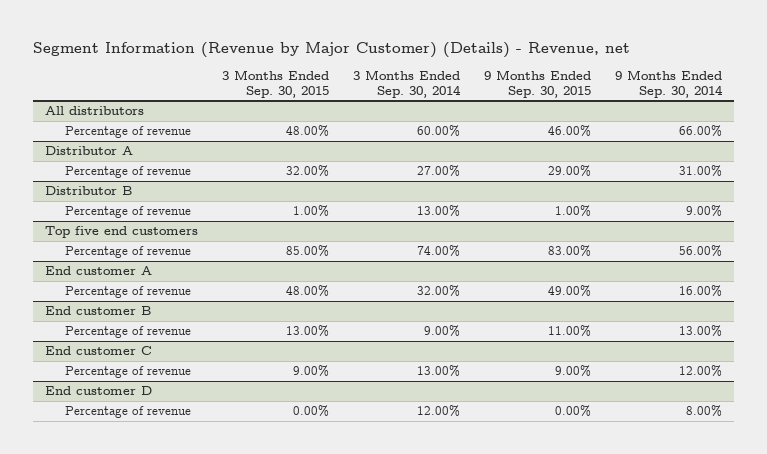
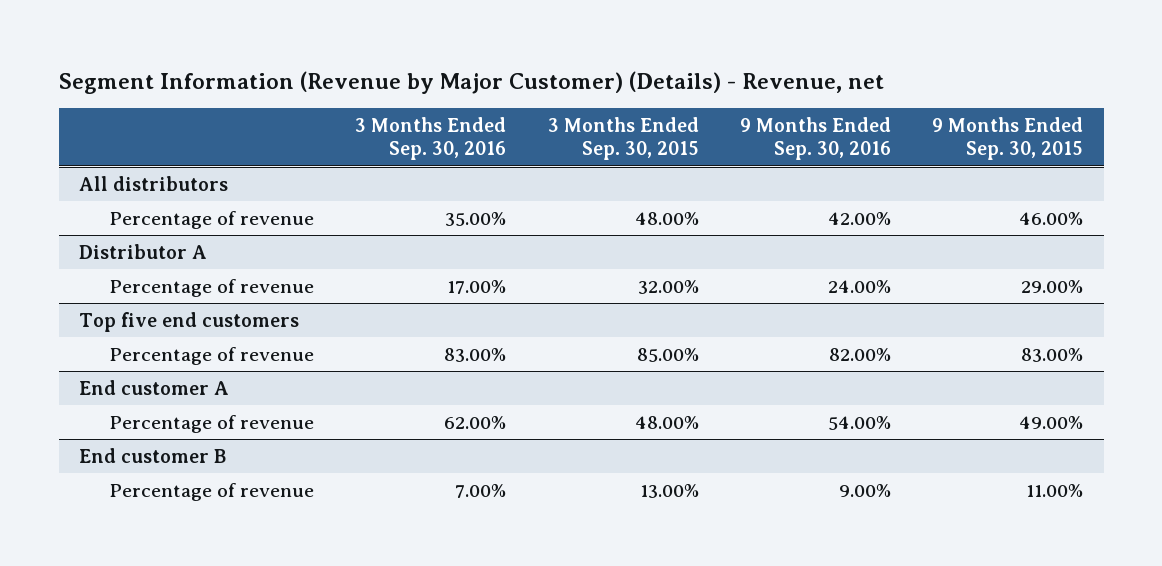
[353,69,462,98] 3 Months Ended Sep. 30, 2014 -> none
[615,69,724,98] 9 Months Ended Sep. 30, 2014 -> none
none -> [355,117,507,161] 3 Months Ended Sep. 30, 2016
none -> [739,117,891,161] 9 Months Ended Sep. 30, 2016
[44,186,132,196] Distributor B -> none
[64,206,191,219] Percentage of revenue -> none
[44,346,152,356] End customer C -> none
[64,366,191,379] Percentage of revenue -> none
[44,386,152,396] End customer D -> none
[64,406,191,419] Percentage of revenue -> none

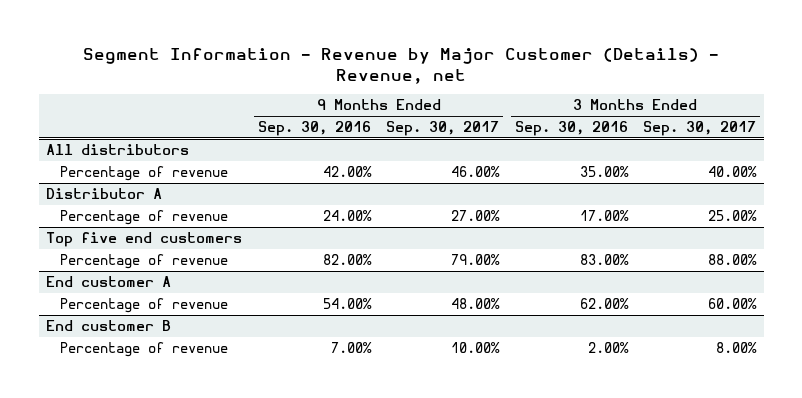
[58,70,884,94] Segment Information (Revenue by Major Customer) (Details) - Revenue, net -> [83,47,720,84] Segment Information - Revenue by Major Customer (Details) - Revenue, net
[547,117,699,161] 3 Months Ended Sep. 30, 2015 -> none
[931,117,1083,161] 9 Months Ended Sep. 30, 2015 -> none
none -> [386,121,500,137] Sep. 30, 2017
none -> [643,121,757,137] Sep. 30, 2017
[455,483,507,498] 7.00% -> [587,341,629,353] 2.00%
[838,483,891,497] 9.00% -> [330,341,372,353] 7.00%

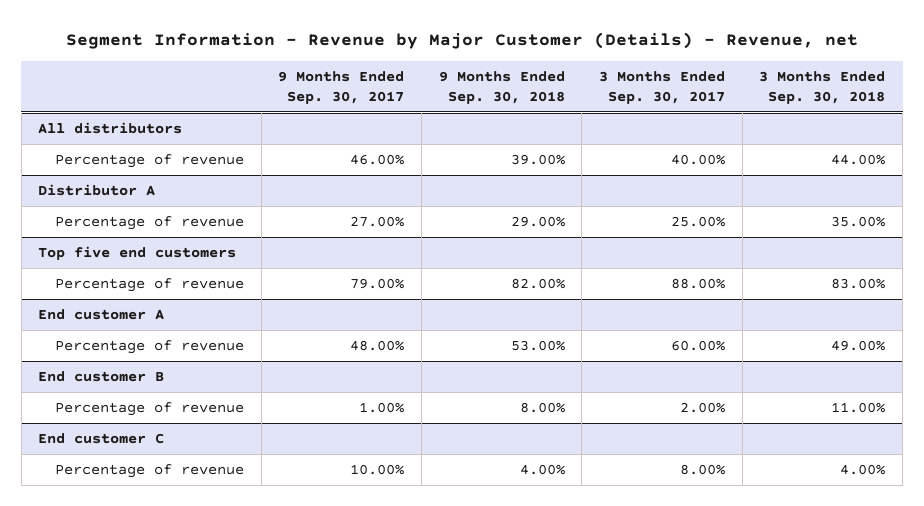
[257,121,371,137] Sep. 30, 2016 -> none
[514,121,628,137] Sep. 30, 2016 -> none
none -> [438,70,565,105] 9 Months Ended Sep. 30, 2018
none -> [759,70,886,105] 3 Months Ended Sep. 30, 2018
none -> [55,401,245,416] Percentage of revenue
none -> [38,432,165,444] End customer C

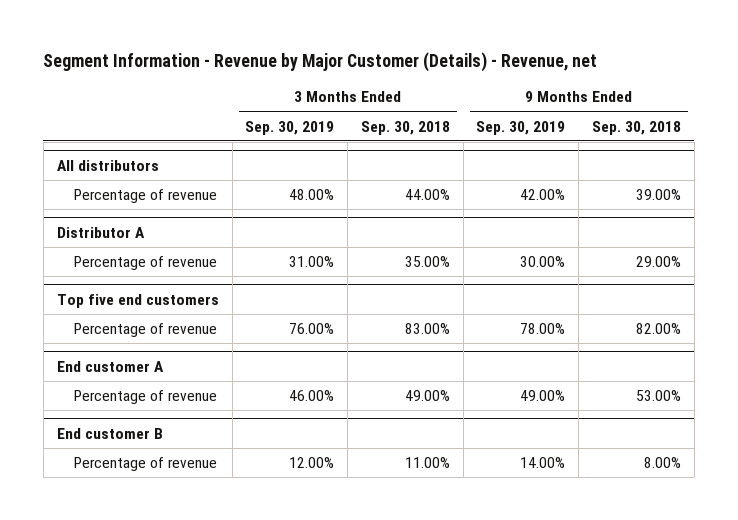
[278,70,405,105] 9 Months Ended Sep. 30, 2017 -> none
[599,70,726,105] 3 Months Ended Sep. 30, 2017 -> none
none -> [245,120,335,135] Sep. 30, 2019
none -> [476,120,566,135] Sep. 30, 2019
[38,432,165,444] End customer C -> none
[55,463,245,478] Percentage of revenue -> none

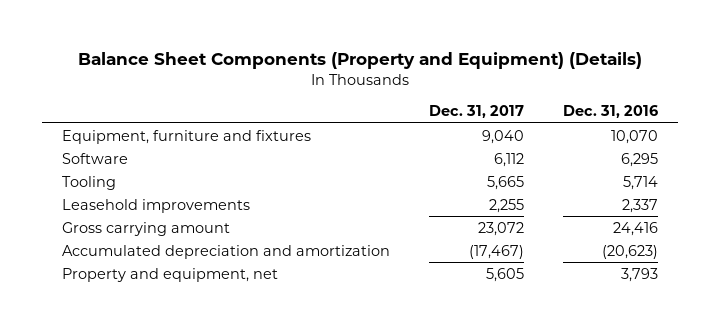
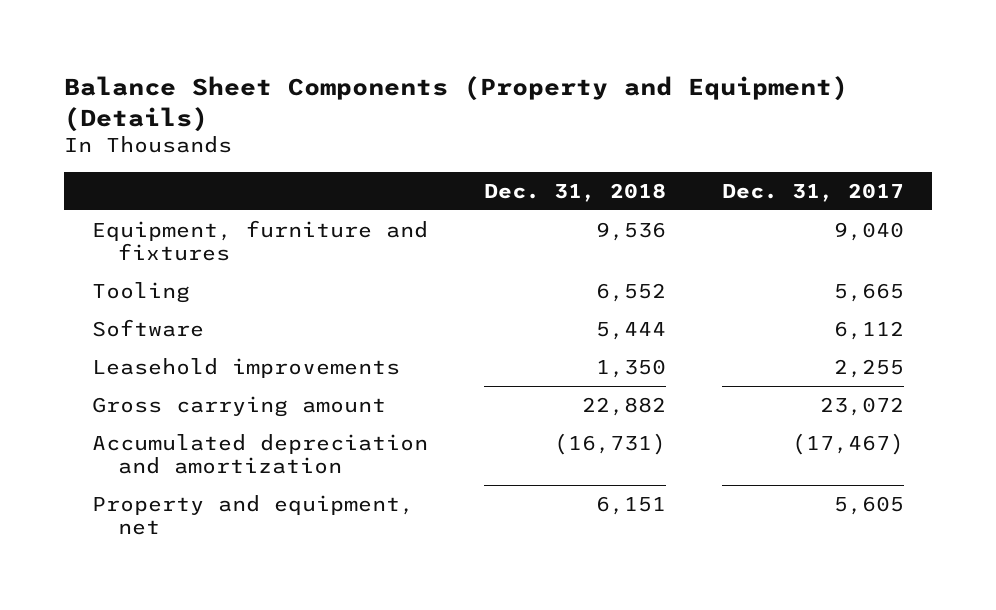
[562,105,658,119] Dec. 31, 2016 -> none
none -> [484,182,667,202] Dec. 31, 2018
[61,152,128,164] Software -> [92,318,205,337] Software

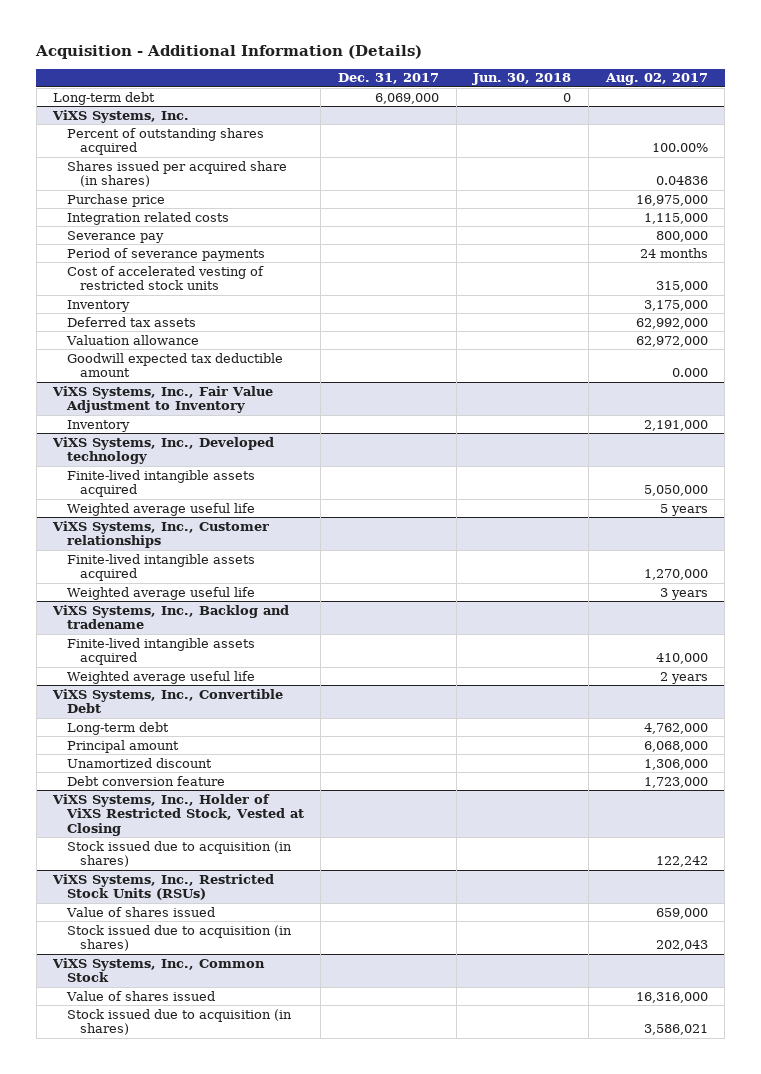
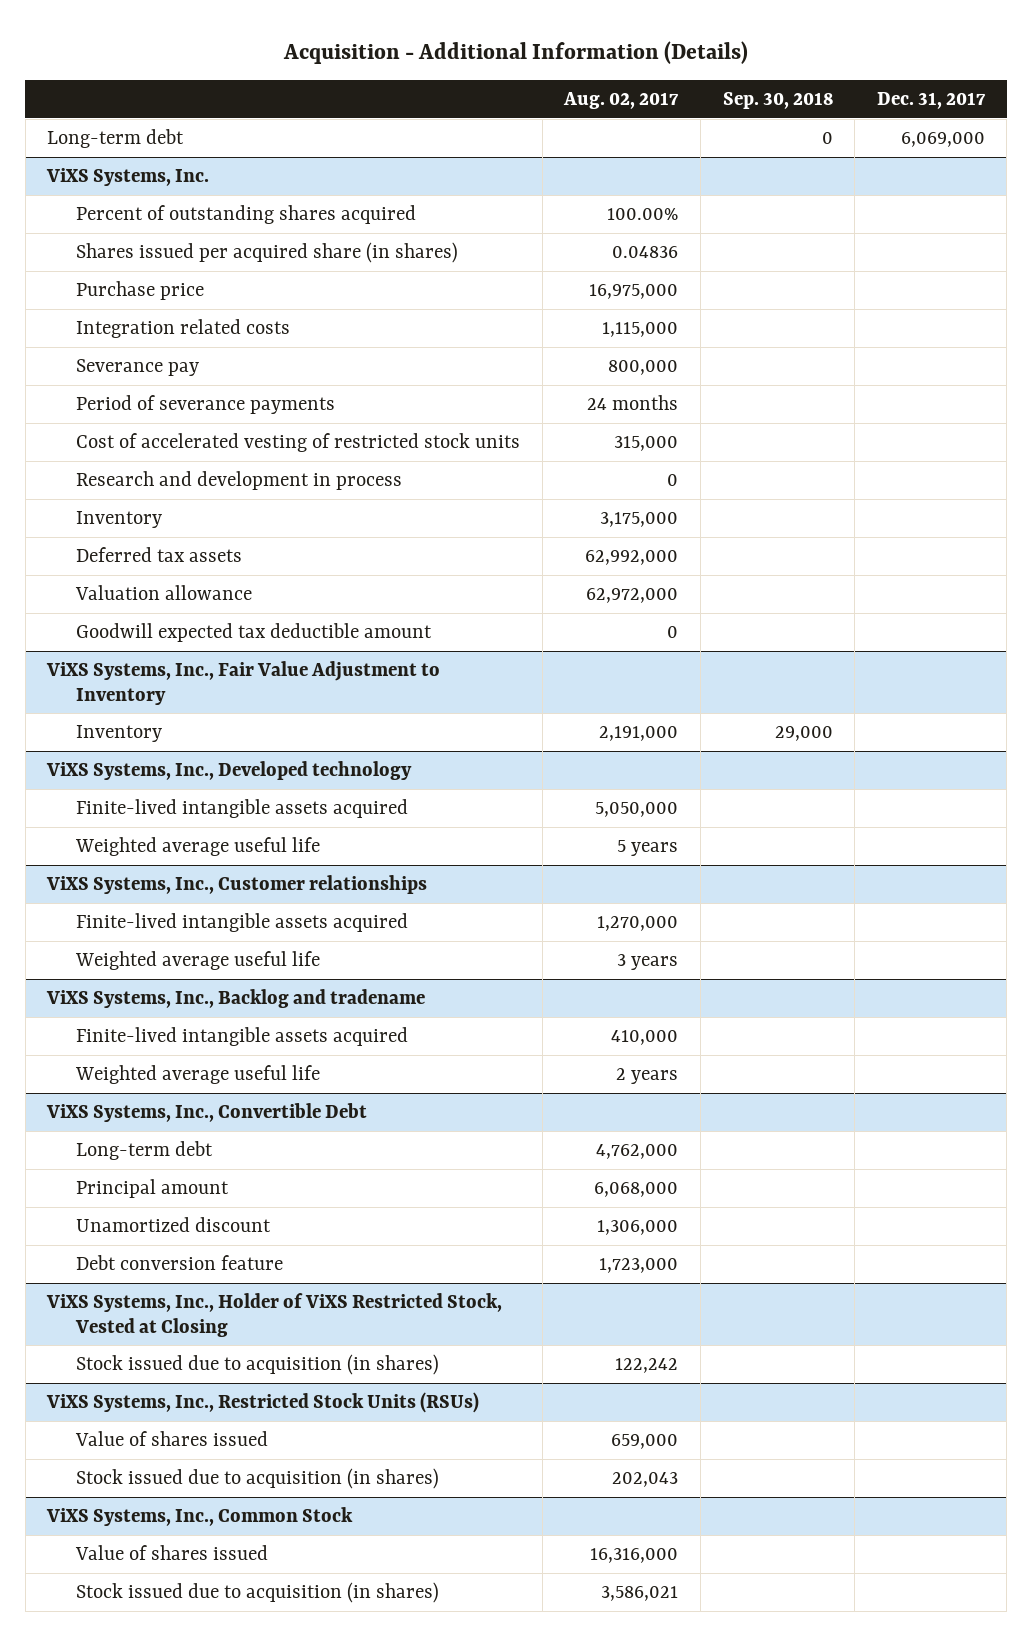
[472,73,572,86] Jun. 30, 2018 -> none
none -> [722,92,833,110] Sep. 30, 2018
none -> [76,470,403,490] Research and development in process
[671,368,708,378] 0.000 -> [667,625,679,638] 0

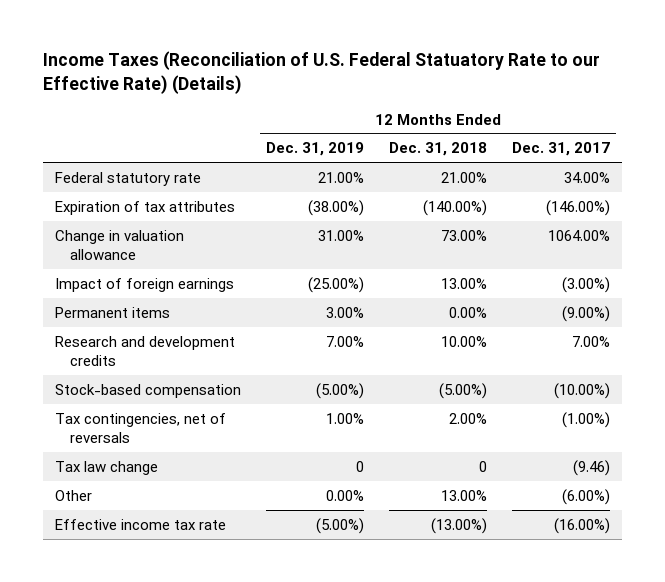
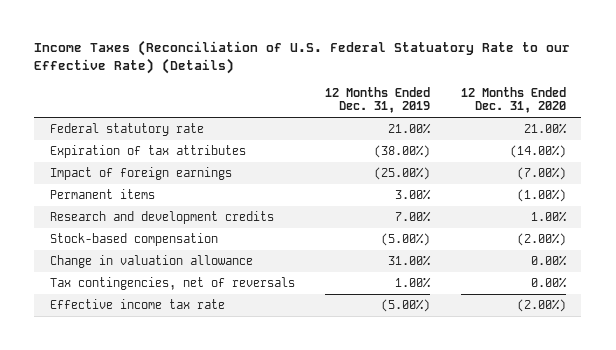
[388,142,487,157] Dec. 31, 2018 -> none
[511,142,610,157] Dec. 31, 2017 -> none
none -> [460,86,566,114] 12 Months Ended Dec. 31, 2020
[55,229,185,261] Change in valuation allowance -> [49,255,253,269] Change in valuation allowance
[55,460,159,475] Tax law change -> none
[55,489,93,501] Other -> none

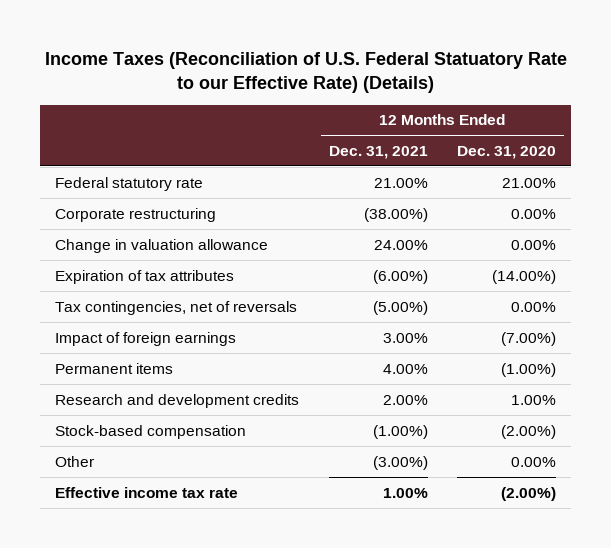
[325,86,431,114] 12 Months Ended Dec. 31, 2019 -> none
none -> [328,145,428,159] Dec. 31, 2021
none -> [54,207,216,222] Corporate restructuring
[49,255,253,269] Change in valuation allowance -> [54,238,268,253] Change in valuation allowance
[49,277,295,291] Tax contingencies, net of reversals -> [54,300,297,315] Tax contingencies, net of reversals
none -> [54,455,94,467] Other

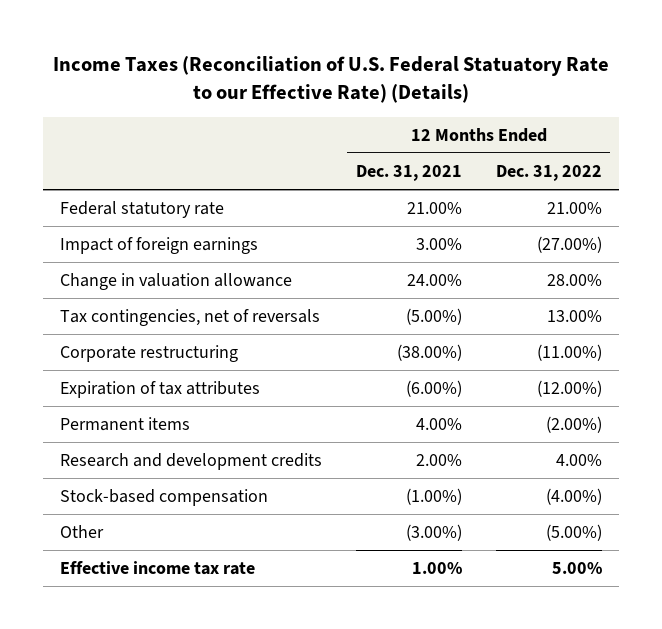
[457,145,557,159] Dec. 31, 2020 -> none
none -> [495,165,602,182] Dec. 31, 2022
[54,331,236,346] Impact of foreign earnings -> [59,237,258,255] Impact of foreign earnings
[54,207,216,222] Corporate restructuring -> [59,345,238,363] Corporate restructuring
[54,269,234,284] Expiration of tax attributes -> [59,381,260,399] Expiration of tax attributes

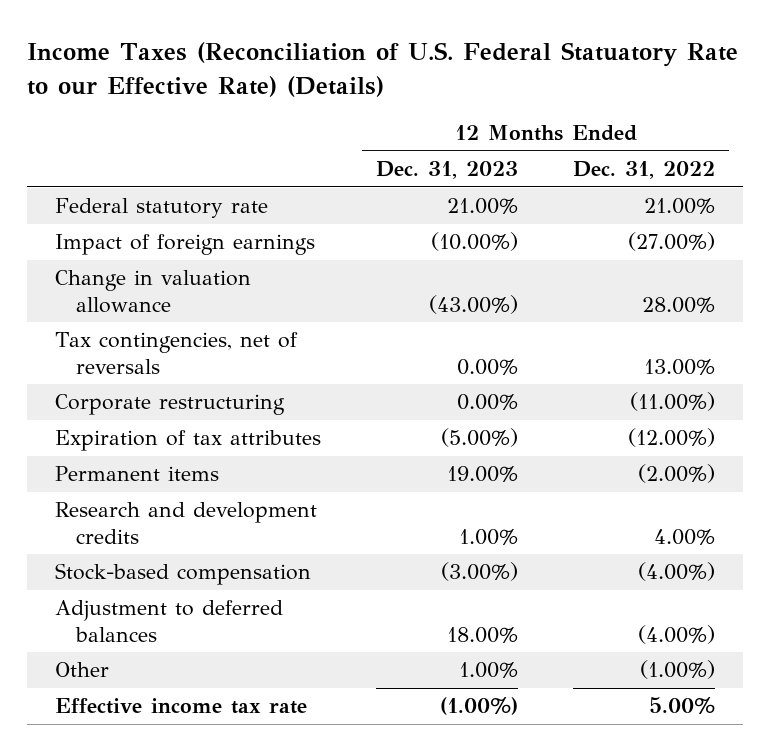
[355,165,462,182] Dec. 31, 2021 -> none
none -> [376,161,519,180] Dec. 31, 2023
none -> [54,600,283,642] Adjustment to deferred balances
[545,524,602,542] (5.00%) -> [640,660,716,680] (1.00%)

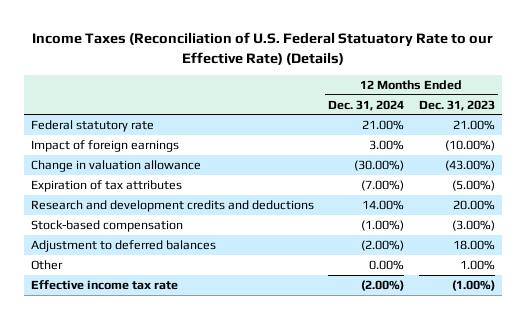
[573,161,716,180] Dec. 31, 2022 -> none
none -> [328,99,405,111] Dec. 31, 2024
[54,332,298,374] Tax contingencies, net of reversals -> none
[54,394,285,416] Corporate restructuring -> none
[54,466,219,482] Permanent items -> none
[54,502,317,544] Research and development credits -> [30,199,314,212] Research and development credits and deductions
[459,528,519,545] 1.00% -> [452,199,495,210] 20.00%

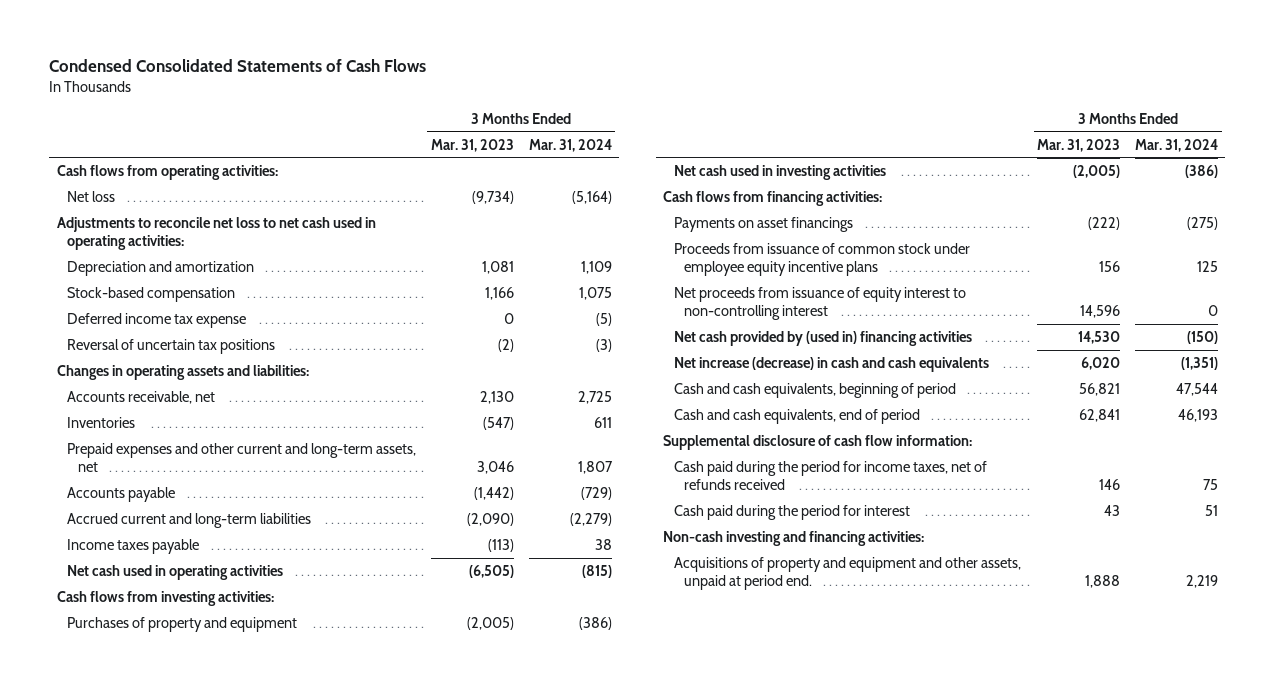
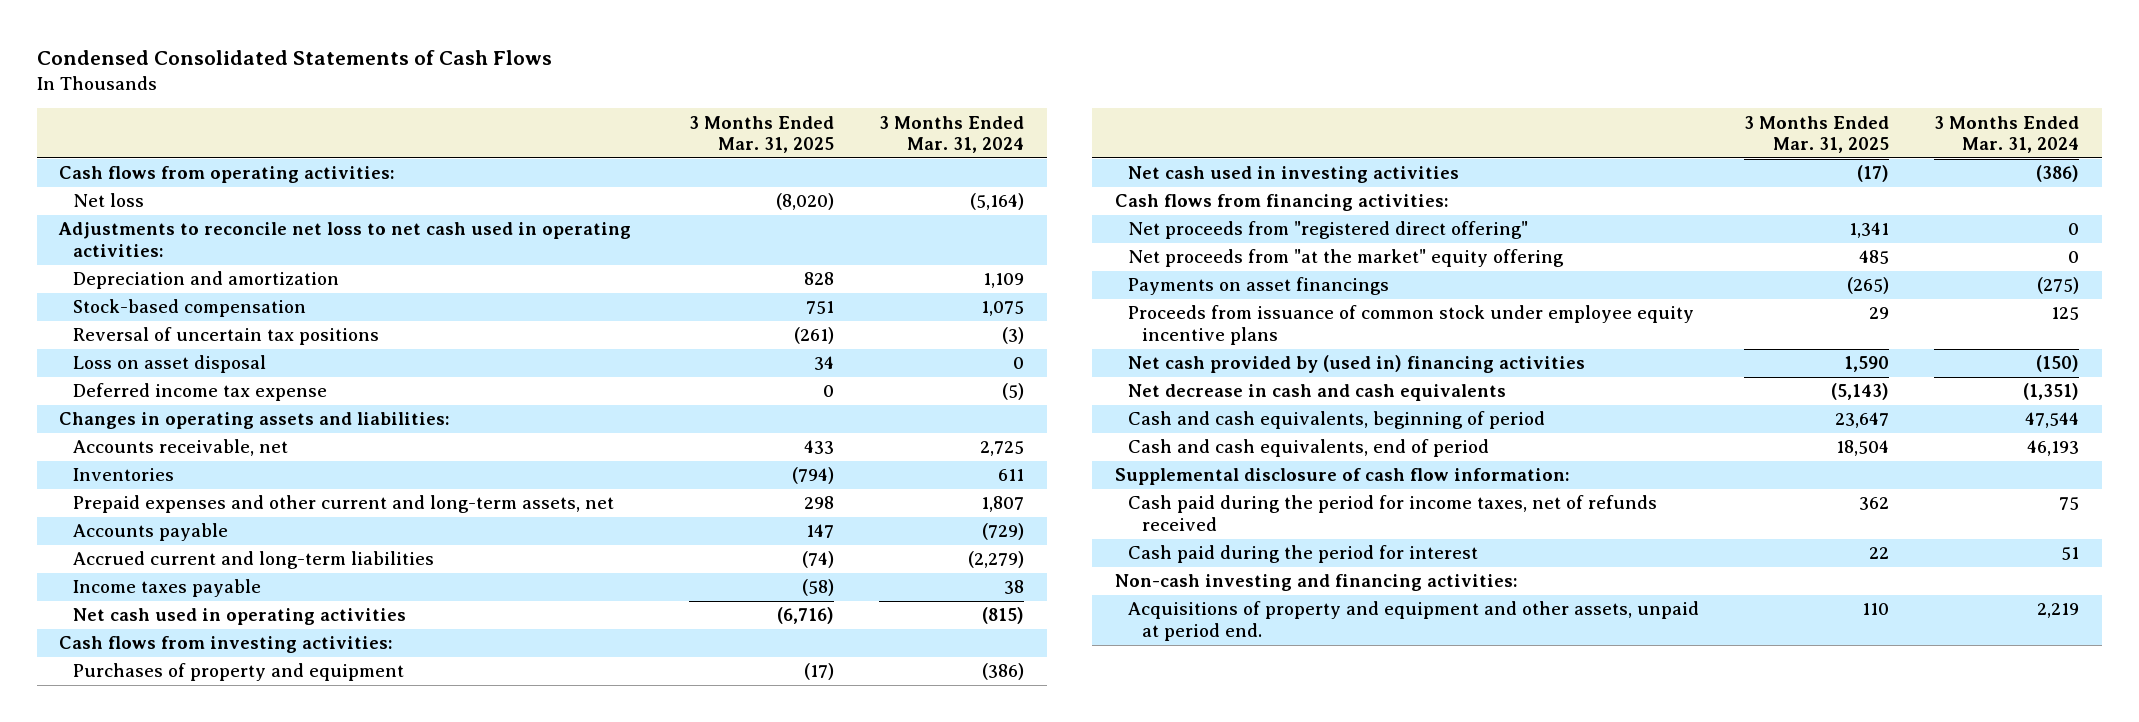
[431,138,515,152] Mar. 31, 2023 -> none
none -> [689,115,835,154] 3 Months Ended Mar. 31, 2025
none -> [73,355,267,374] Loss on asset disposal
[67,312,247,328] Deferred income tax expense -> [73,383,328,402] Deferred income tax expense
none -> [1128,221,1529,240] Net proceeds from "registered direct offering"
none -> [1128,249,1565,268] Net proceeds from "at the market" equity offering
[673,286,966,321] Net proceeds from issuance of equity interest to non-controlling interest -> none
[673,356,989,372] Net increase (decrease) in cash and cash equivalents -> [1128,384,1507,402] Net decrease in cash and cash equivalents

